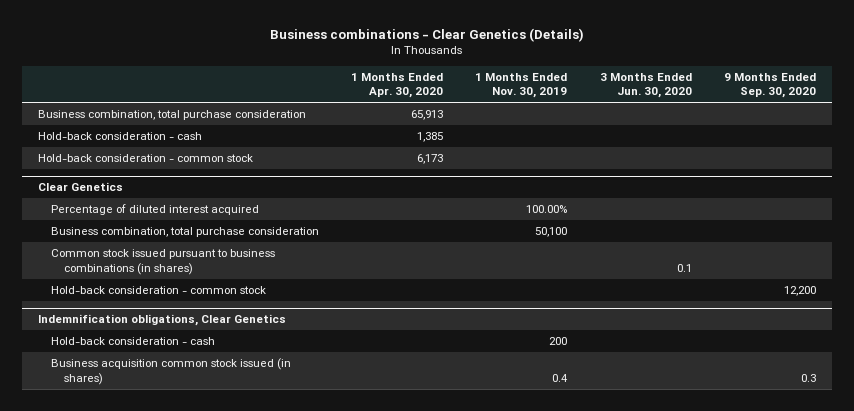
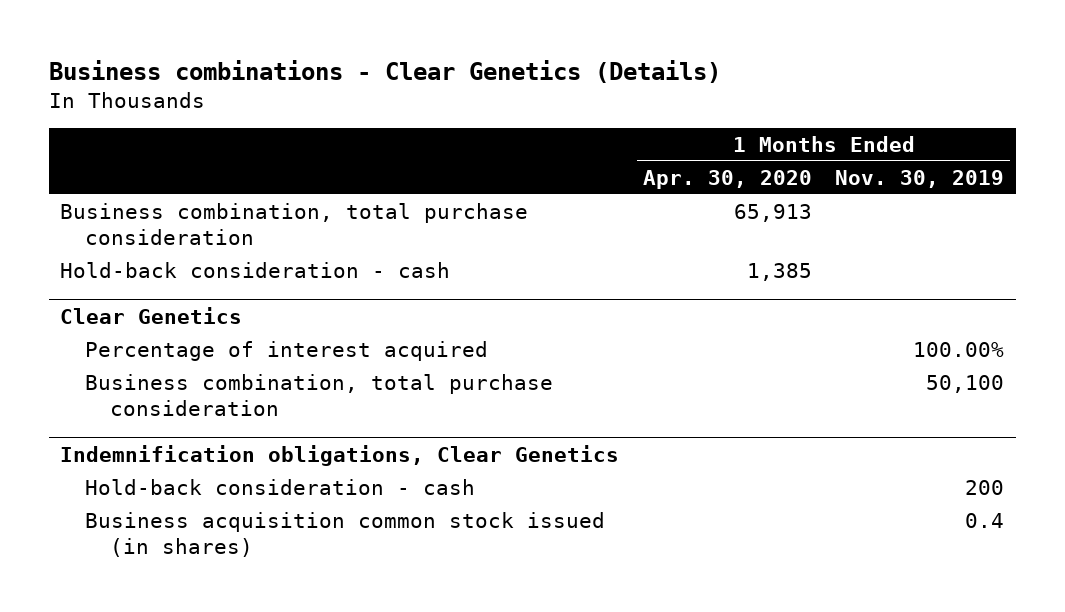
[599,72,692,99] 3 Months Ended Jun. 30, 2020 -> none
[723,72,816,99] 9 Months Ended Sep. 30, 2020 -> none
[37,153,253,162] Hold-back consideration - common stock -> none
[50,203,259,215] Percentage of diluted interest acquired -> [85,340,489,361] Percentage of interest acquired
[50,248,275,275] Common stock issued pursuant to business combinations (in shares) -> none
[50,285,266,294] Hold-back consideration - common stock -> none

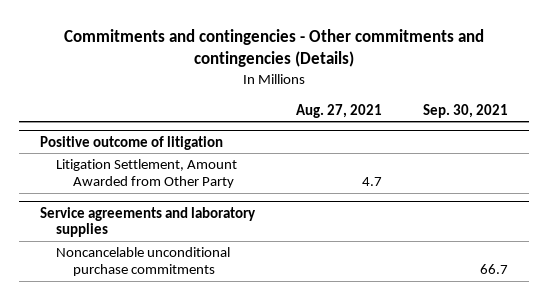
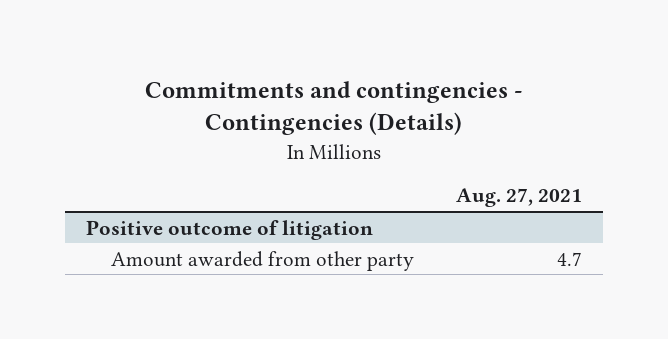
[64,28,485,68] Commitments and contingencies - Other commitments and contingencies (Details) -> [145,80,524,136] Commitments and contingencies - Contingencies (Details)
[423,103,509,118] Sep. 30, 2021 -> none
[40,206,257,238] Service agreements and laboratory supplies -> none
[56,247,231,277] Noncancelable unconditional purchase commitments -> none
[56,159,238,189] Litigation Settlement, Amount Awarded from Other Party -> [110,250,414,271] Amount awarded from other party

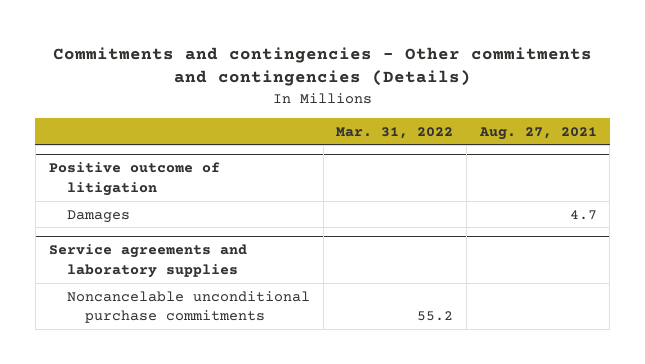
[145,80,524,136] Commitments and contingencies - Contingencies (Details) -> [52,46,592,87] Commitments and contingencies - Other commitments and contingencies (Details)
none -> [336,126,454,139] Mar. 31, 2022
[110,250,414,271] Amount awarded from other party -> [66,209,130,223] Damages
none -> [48,244,247,278] Service agreements and laboratory supplies
none -> [66,290,310,324] Noncancelable unconditional purchase commitments

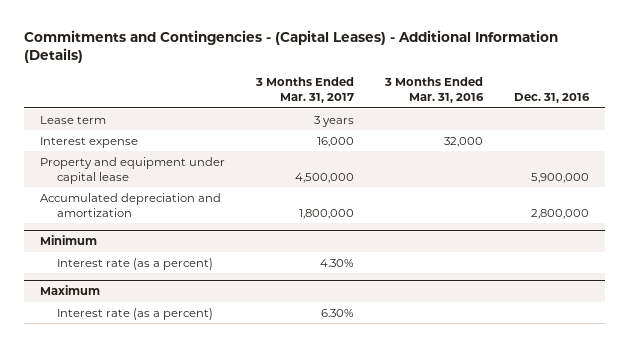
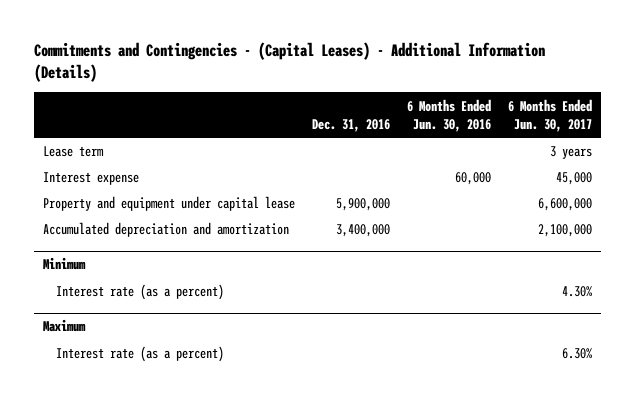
[254,77,354,104] 3 Months Ended Mar. 31, 2017 -> none
[383,77,484,104] 3 Months Ended Mar. 31, 2016 -> none
none -> [406,98,491,132] 6 Months Ended Jun. 30, 2016
none -> [508,98,593,132] 6 Months Ended Jun. 30, 2017
[531,208,590,219] 2,800,000 -> [335,224,390,238] 3,400,000

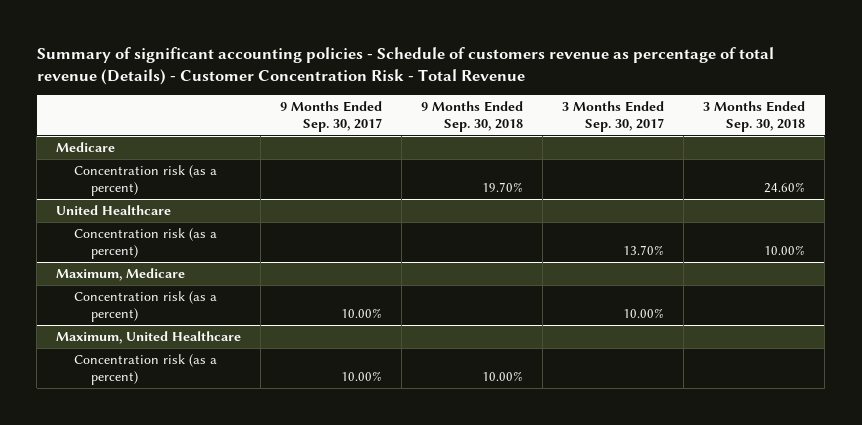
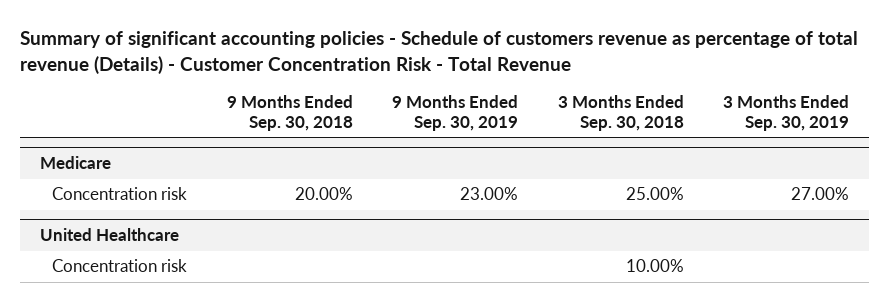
[280,101,383,132] 9 Months Ended Sep. 30, 2017 -> none
[562,101,665,132] 3 Months Ended Sep. 30, 2017 -> none
none -> [392,95,519,131] 9 Months Ended Sep. 30, 2019
none -> [722,95,849,131] 3 Months Ended Sep. 30, 2019
[73,165,217,196] Concentration risk (as a percent) -> [52,187,188,201] Concentration risk
[482,181,524,192] 19.70% -> [294,187,353,201] 20.00%
[764,181,806,193] 24.60% -> [625,187,684,201] 25.00%
[56,268,186,282] Maximum, Medicare -> none
[73,291,217,322] Concentration risk (as a percent) -> none
[56,331,242,345] Maximum, United Healthcare -> none
[73,354,217,385] Concentration risk (as a percent) -> none
[73,228,217,259] Concentration risk (as a percent) -> [52,259,188,273] Concentration risk

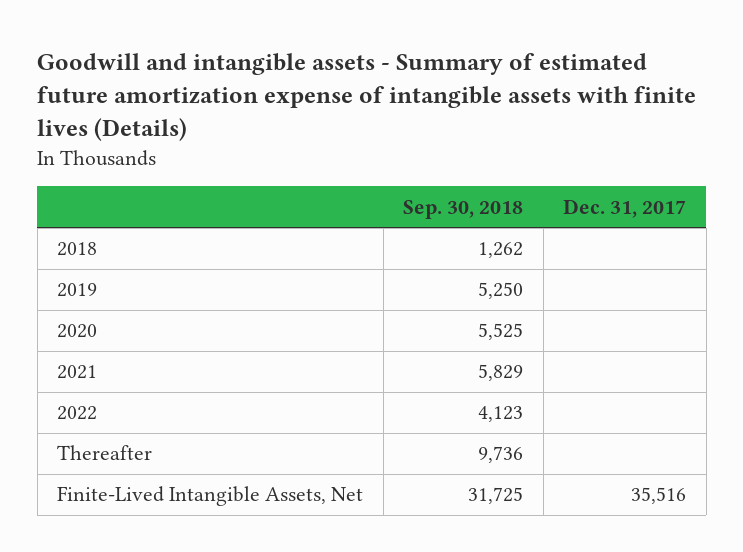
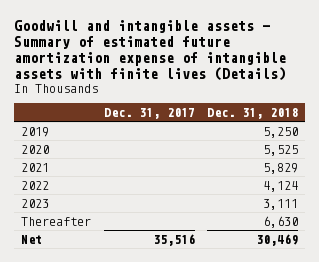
[403,199,524,219] Sep. 30, 2018 -> none
none -> [207,108,299,120] Dec. 31, 2018
[57,242,98,257] 2018 -> none
none -> [20,198,49,208] 2023
[57,486,364,507] Finite-Lived Intangible Assets, Net -> [20,234,42,244] Net

